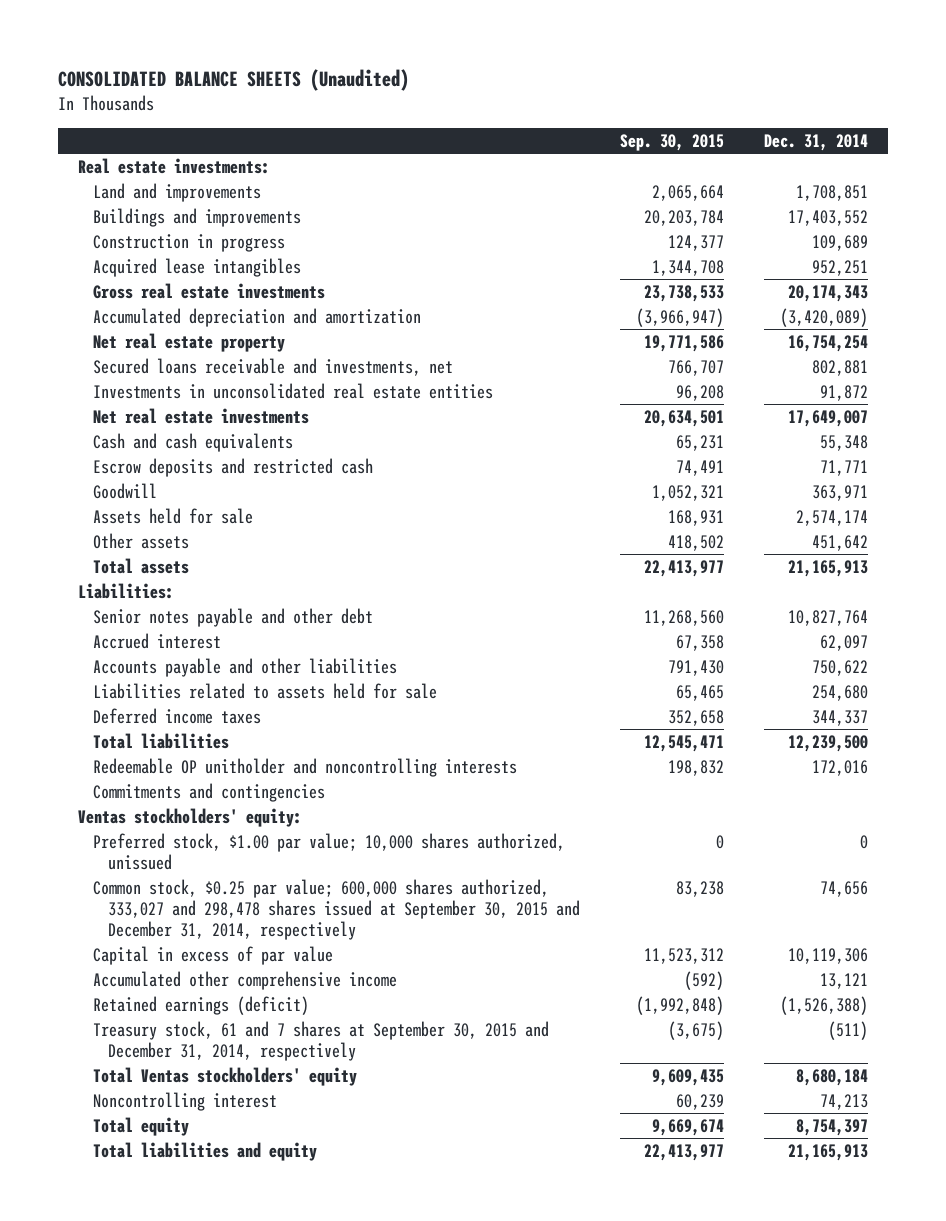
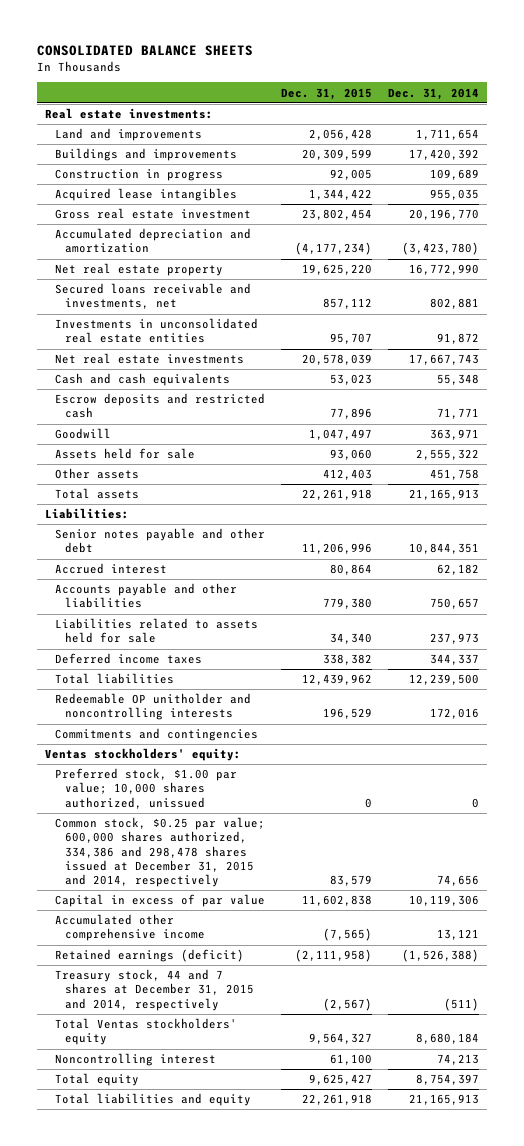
[58,68,410,91] CONSOLIDATED BALANCE SHEETS (Unaudited) -> [37,45,254,57] CONSOLIDATED BALANCE SHEETS
[619,133,724,151] Sep. 30, 2015 -> none
none -> [280,87,372,100] Dec. 31, 2015
[795,184,868,201] 1,708,851 -> [415,129,479,141] 1,711,654
[787,209,868,226] 17,403,552 -> [408,149,479,161] 17,420,392
[811,259,868,276] 952,251 -> [429,189,479,201] 955,035
[93,282,326,299] Gross real estate investments -> [55,208,252,220] Gross real estate investment
[787,284,868,302] 20,174,343 -> [408,209,479,221] 20,196,770
[779,307,868,327] (3,420,089) -> [401,242,479,256] (3,423,780)
[787,334,868,352] 16,754,254 -> [408,264,479,276] 16,772,990
[787,409,868,427] 17,649,007 -> [408,354,479,366] 17,667,743
[795,509,868,526] 2,574,174 -> [415,449,479,461] 2,555,322
[811,534,868,551] 451,642 -> [429,469,479,481] 451,758
[787,609,868,626] 10,827,764 -> [408,543,479,555] 10,844,351
[819,634,868,651] 62,097 -> [436,564,479,576] 62,182
[811,659,868,676] 750,622 -> [429,598,479,610] 750,657
[811,684,868,701] 254,680 -> [429,633,479,645] 237,973
[93,878,580,940] Common stock, $0.25 par value; 600,000 shares authorized, 333,027 and 298,478 shares issued at September 30, 2015 and December 31, 2014, respectively -> [55,817,266,888] Common stock, $0.25 par value; 600,000 shares authorized, 334,386 and 298,478 shares issued at December 31, 2015 and 2014, respectively
[93,1020,550,1061] Treasury stock, 61 and 7 shares at September 30, 2015 and December 31, 2014, respectively -> [55,969,254,1011] Treasury stock, 44 and 7 shares at December 31, 2015 and 2014, respectively

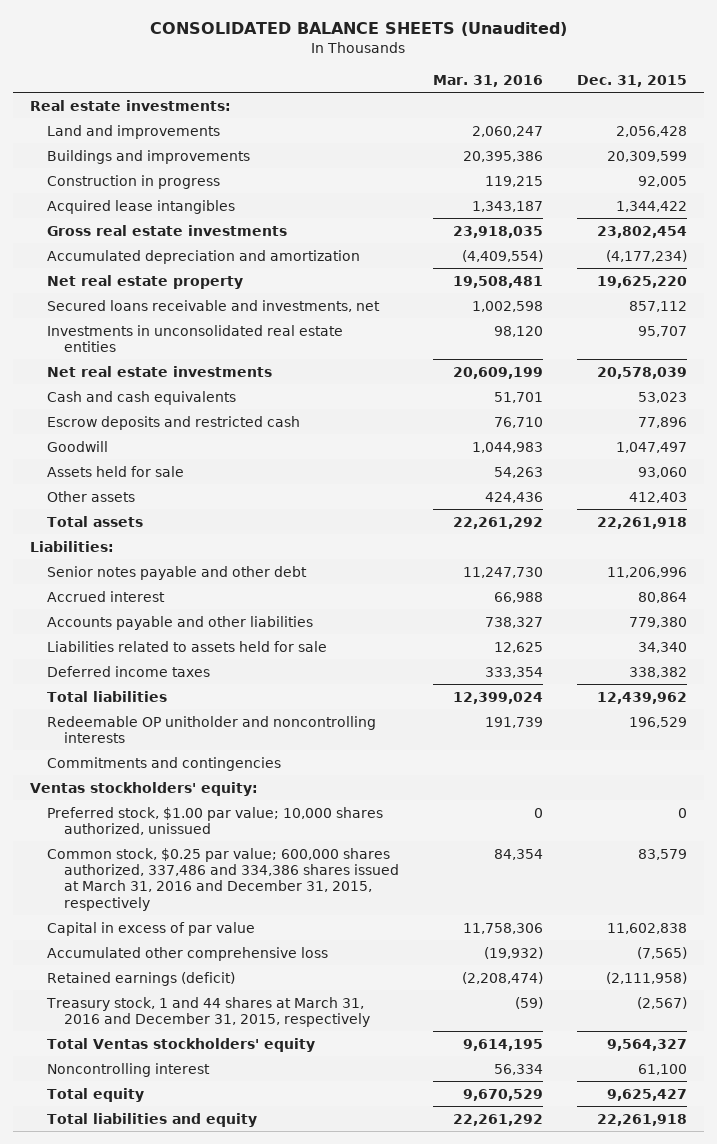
[37,45,254,57] CONSOLIDATED BALANCE SHEETS -> [150,22,568,37] CONSOLIDATED BALANCE SHEETS (Unaudited)
[387,87,479,100] Dec. 31, 2014 -> none
none -> [432,74,543,87] Mar. 31, 2016
[55,208,252,220] Gross real estate investment -> [46,224,287,236] Gross real estate investments
[55,817,266,888] Common stock, $0.25 par value; 600,000 shares authorized, 334,386 and 298,478 shares issued at December 31, 2015 and 2014, respectively -> [46,847,399,911] Common stock, $0.25 par value; 600,000 shares authorized, 337,486 and 334,386 shares issued at March 31, 2016 and December 31, 2015, respectively
[55,914,205,942] Accumulated other comprehensive income -> [46,946,328,961] Accumulated other comprehensive loss
[55,969,254,1011] Treasury stock, 44 and 7 shares at December 31, 2015 and 2014, respectively -> [45,996,370,1028] Treasury stock, 1 and 44 shares at March 31, 2016 and December 31, 2015, respectively

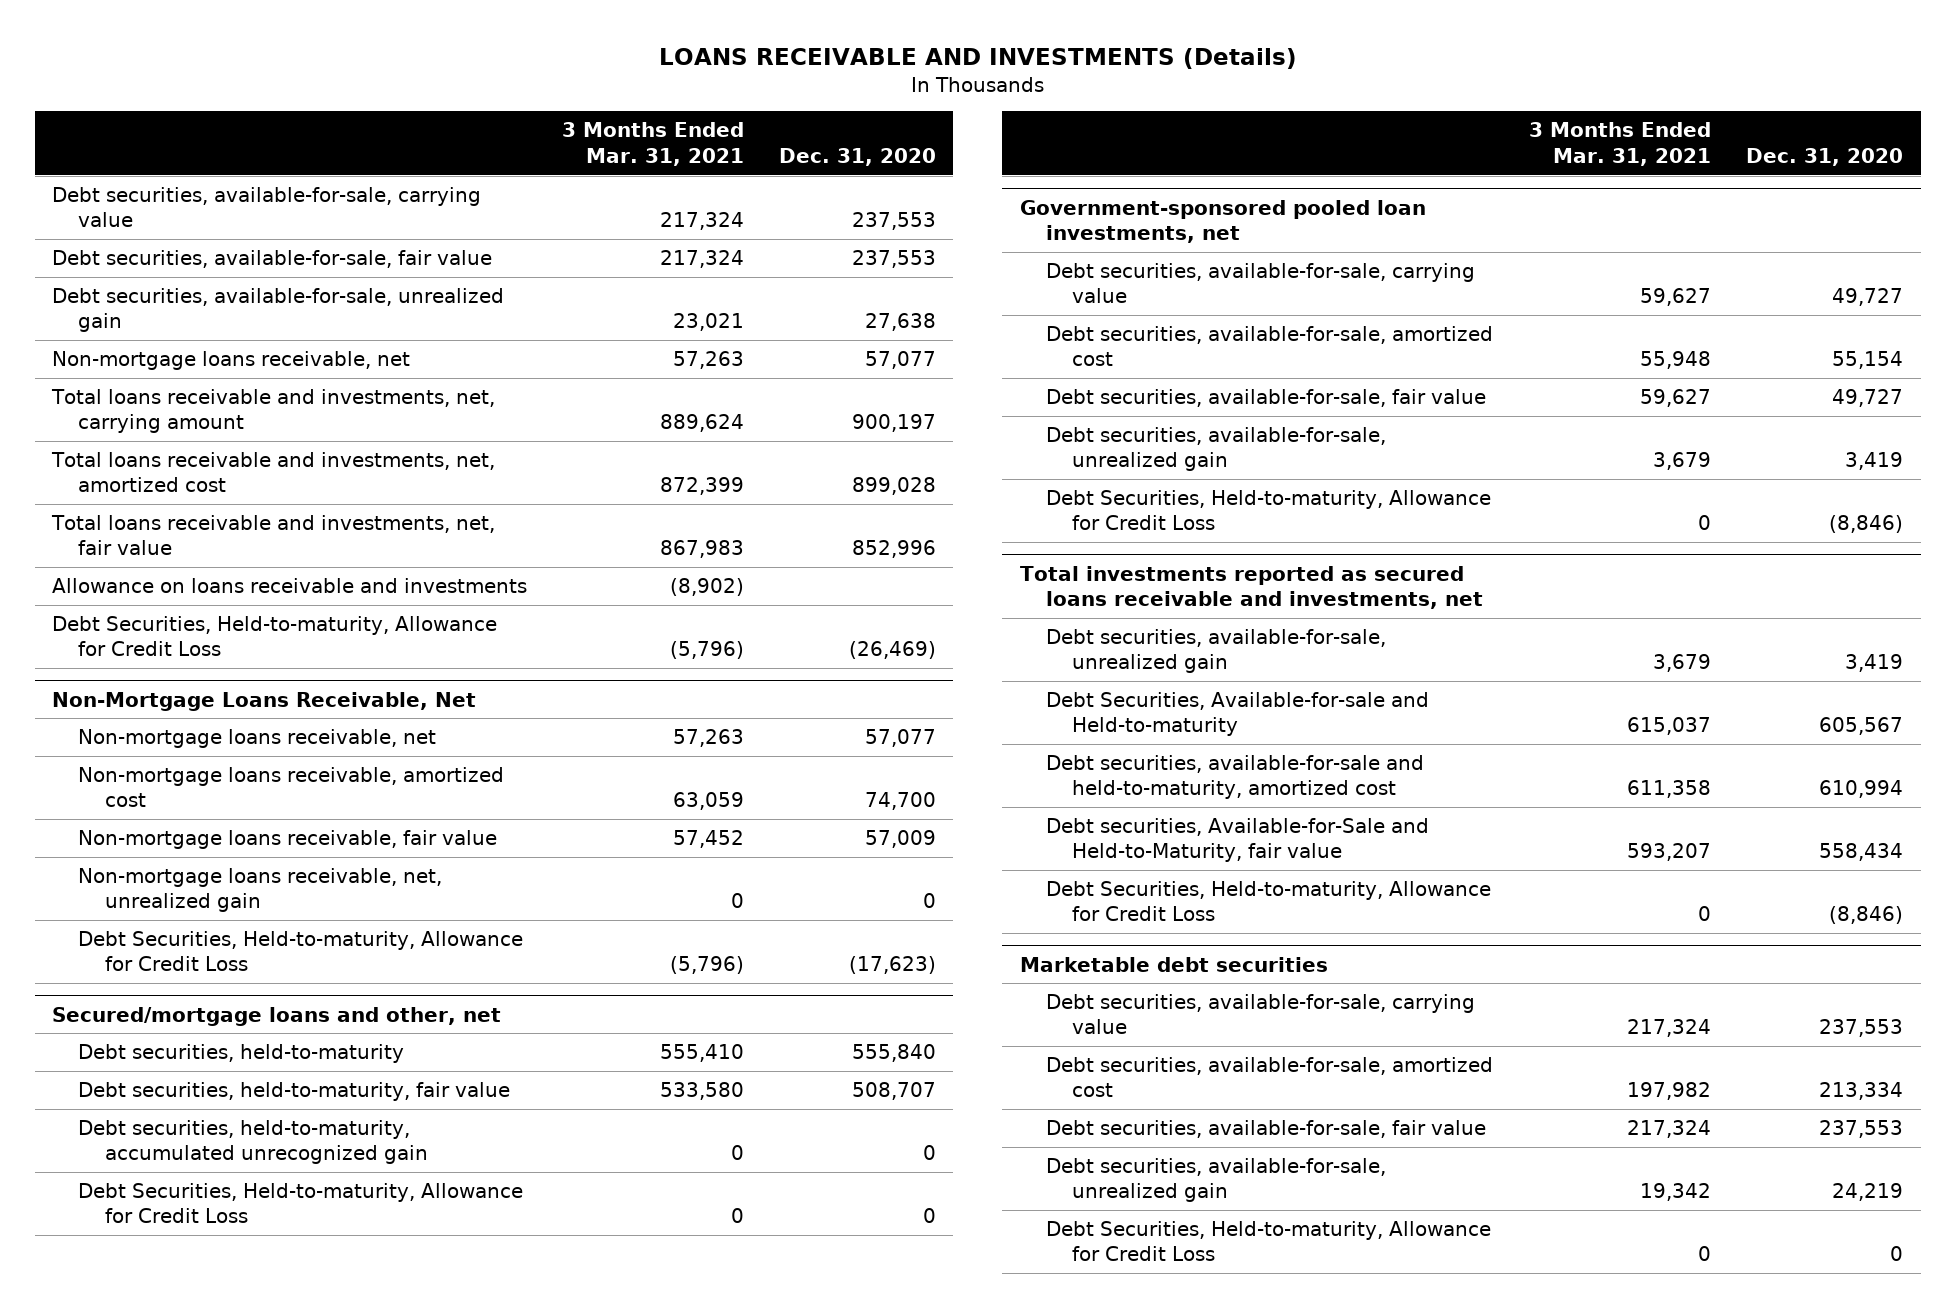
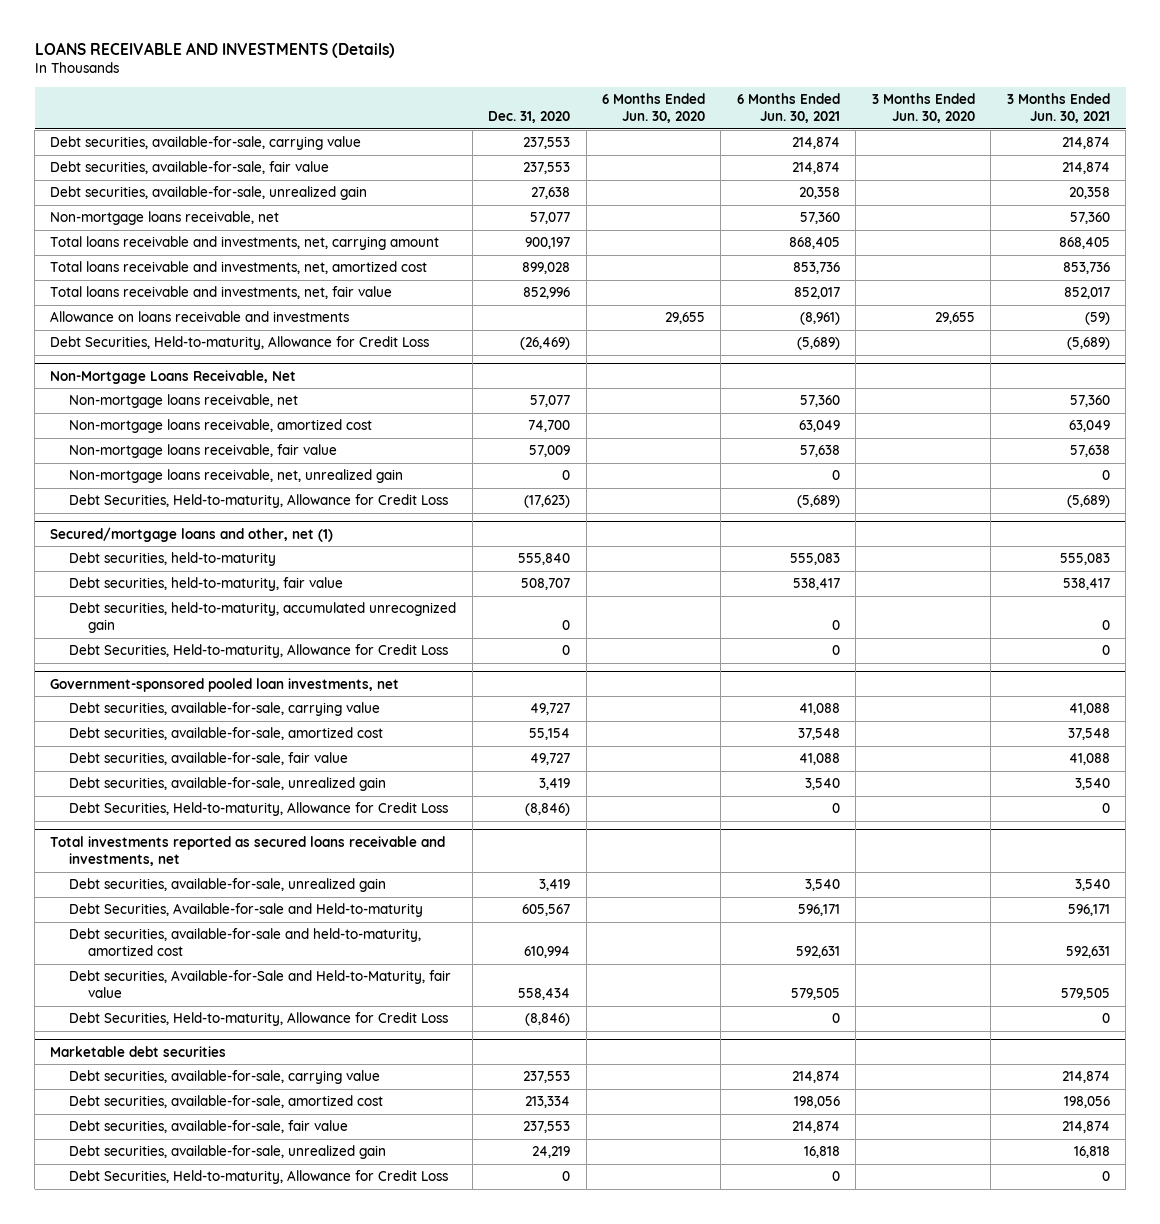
[562,122,745,166] 3 Months Ended Mar. 31, 2021 -> none
none -> [601,92,705,124] 6 Months Ended Jun. 30, 2020
none -> [736,92,840,124] 6 Months Ended Jun. 30, 2021
none -> [871,92,975,124] 3 Months Ended Jun. 30, 2020
none -> [1006,92,1110,124] 3 Months Ended Jun. 30, 2021
[52,1006,502,1026] Secured/mortgage loans and other, net -> [50,526,334,542] Secured/mortgage loans and other, net (1)

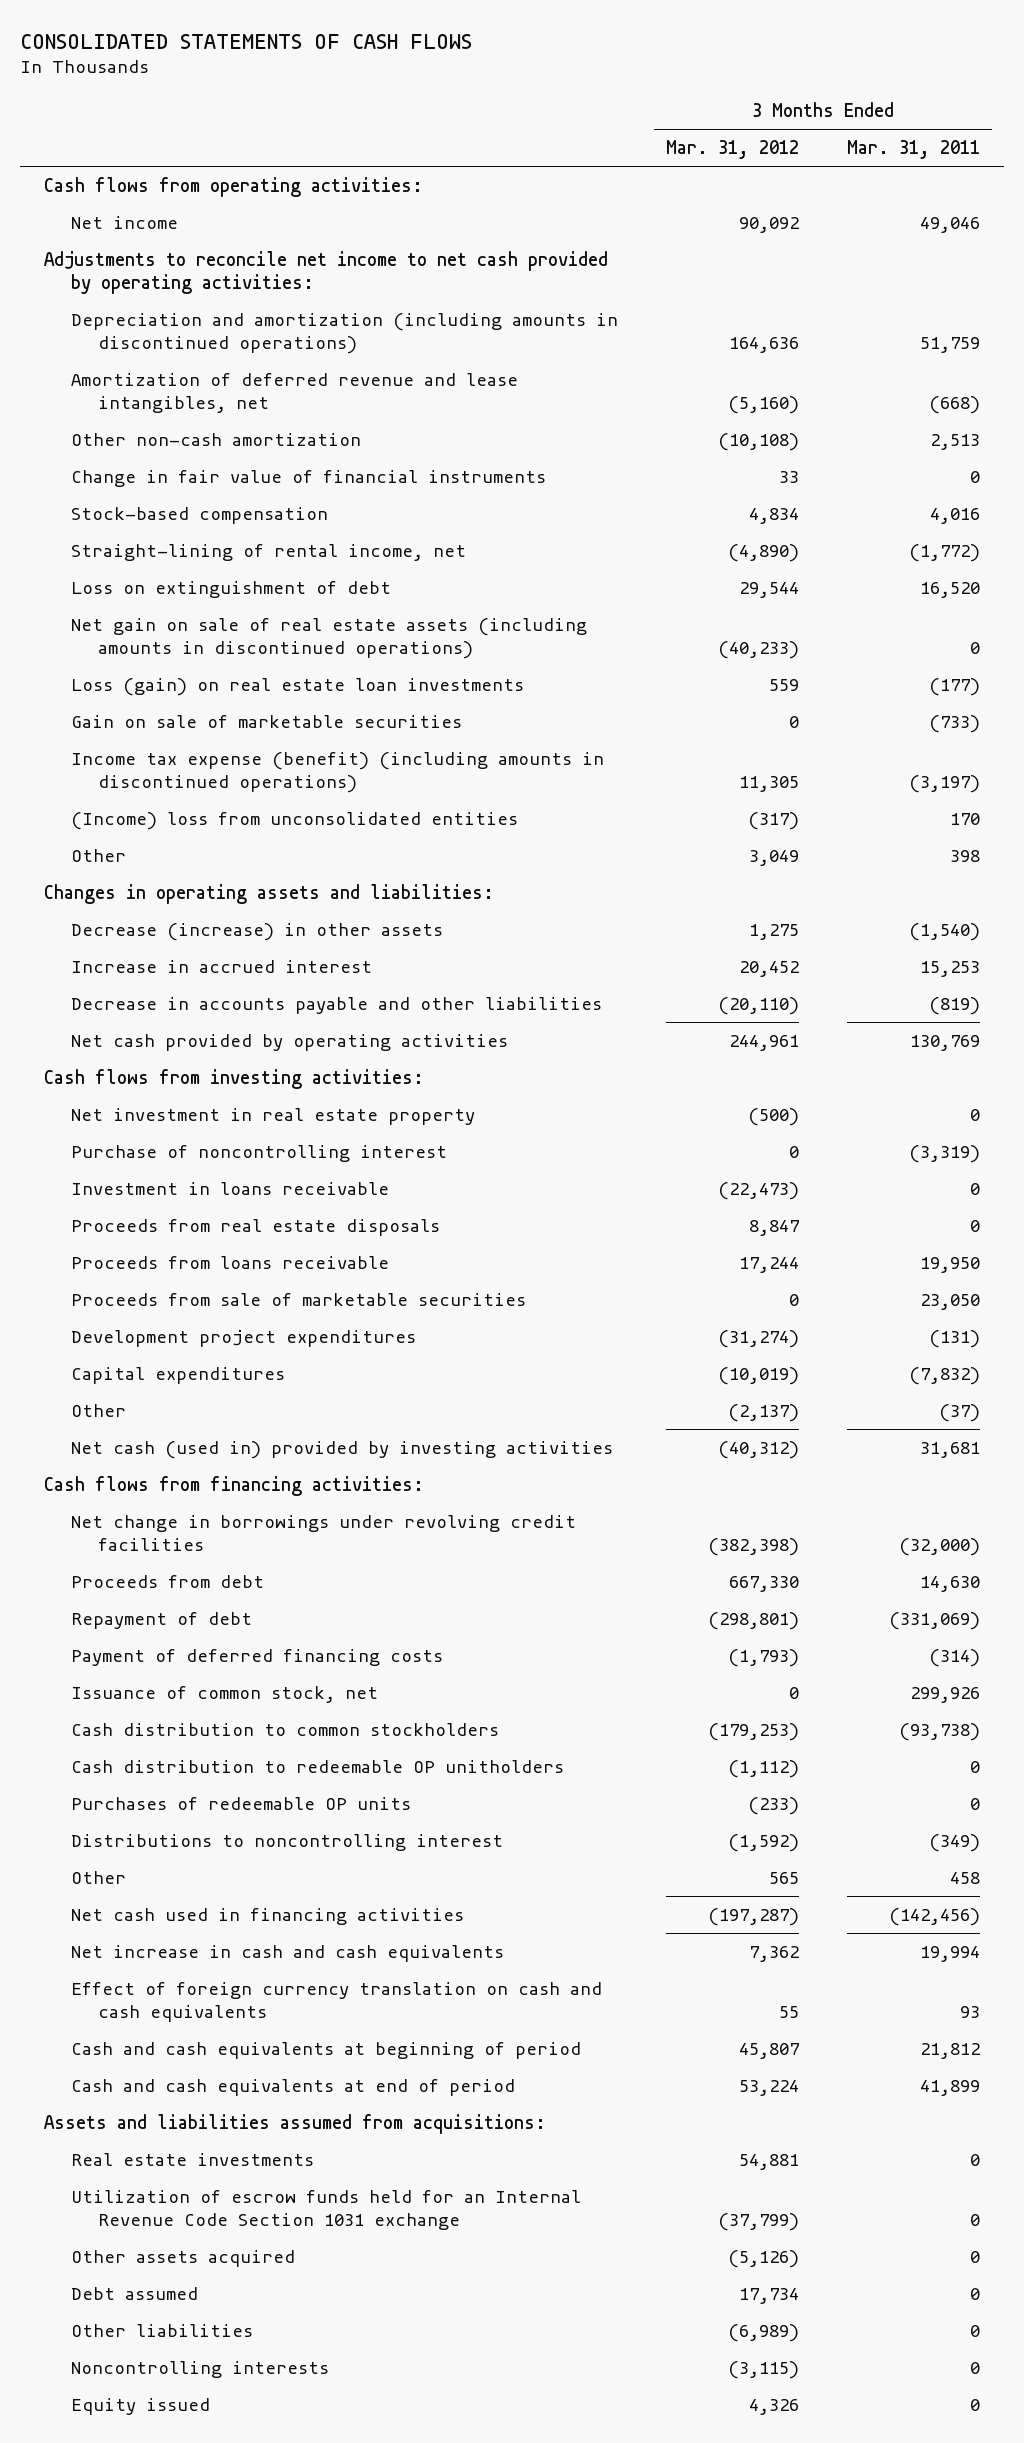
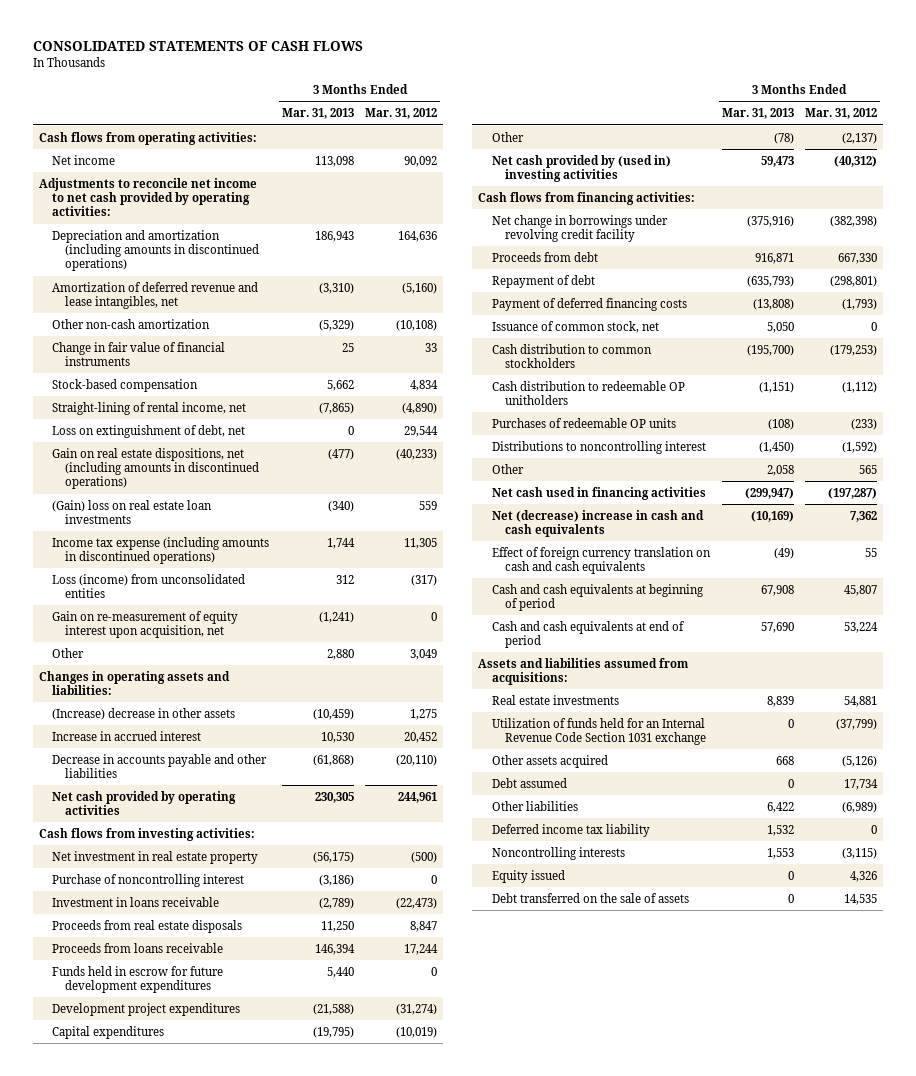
[846,140,980,160] Mar. 31, 2011 -> none
none -> [281,108,354,120] Mar. 31, 2013
[71,714,463,728] Gain on sale of marketable securities -> none
[71,580,392,598] Loss on extinguishment of debt -> [51,424,245,438] Loss on extinguishment of debt, net
[71,617,588,659] Net gain on sale of real estate assets (including amounts in discontinued operations) -> [51,447,260,490] Gain on real estate dispositions, net (including amounts in discontinued operations)
[71,677,525,696] Loss (gain) on real estate loan investments -> [51,499,212,525] (Gain) loss on real estate loan investments
[71,751,605,793] Income tax expense (benefit) (including amounts in discontinued operations) -> [51,536,269,565] Income tax expense (including amounts in discontinued operations)
[71,811,519,830] (Income) loss from unconsolidated entities -> [51,573,245,599] Loss (income) from unconsolidated entities
none -> [51,610,238,639] Gain on re-measurement of equity interest upon acquisition, net
[71,922,444,941] Decrease (increase) in other assets -> [51,707,235,720] (Increase) decrease in other assets
[71,1292,527,1306] Proceeds from sale of marketable securities -> none
none -> [51,965,223,994] Funds held in escrow for future development expenditures
[71,1440,614,1459] Net cash (used in) provided by investing activities -> [491,154,671,183] Net cash provided by (used in) investing activities
[71,1514,577,1551] Net change in borrowings under revolving credit facilities -> [491,214,668,243] Net change in borrowings under revolving credit facility
[71,1944,505,1962] Net increase in cash and cash equivalents -> [491,509,704,538] Net (decrease) increase in cash and cash equivalents
[71,2189,582,2230] Utilization of escrow funds held for an Internal Revenue Code Section 1031 exchange -> [491,717,707,746] Utilization of funds held for an Internal Revenue Code Section 1031 exchange
none -> [491,823,650,837] Deferred income tax liability
none -> [491,892,689,903] Debt transferred on the sale of assets

